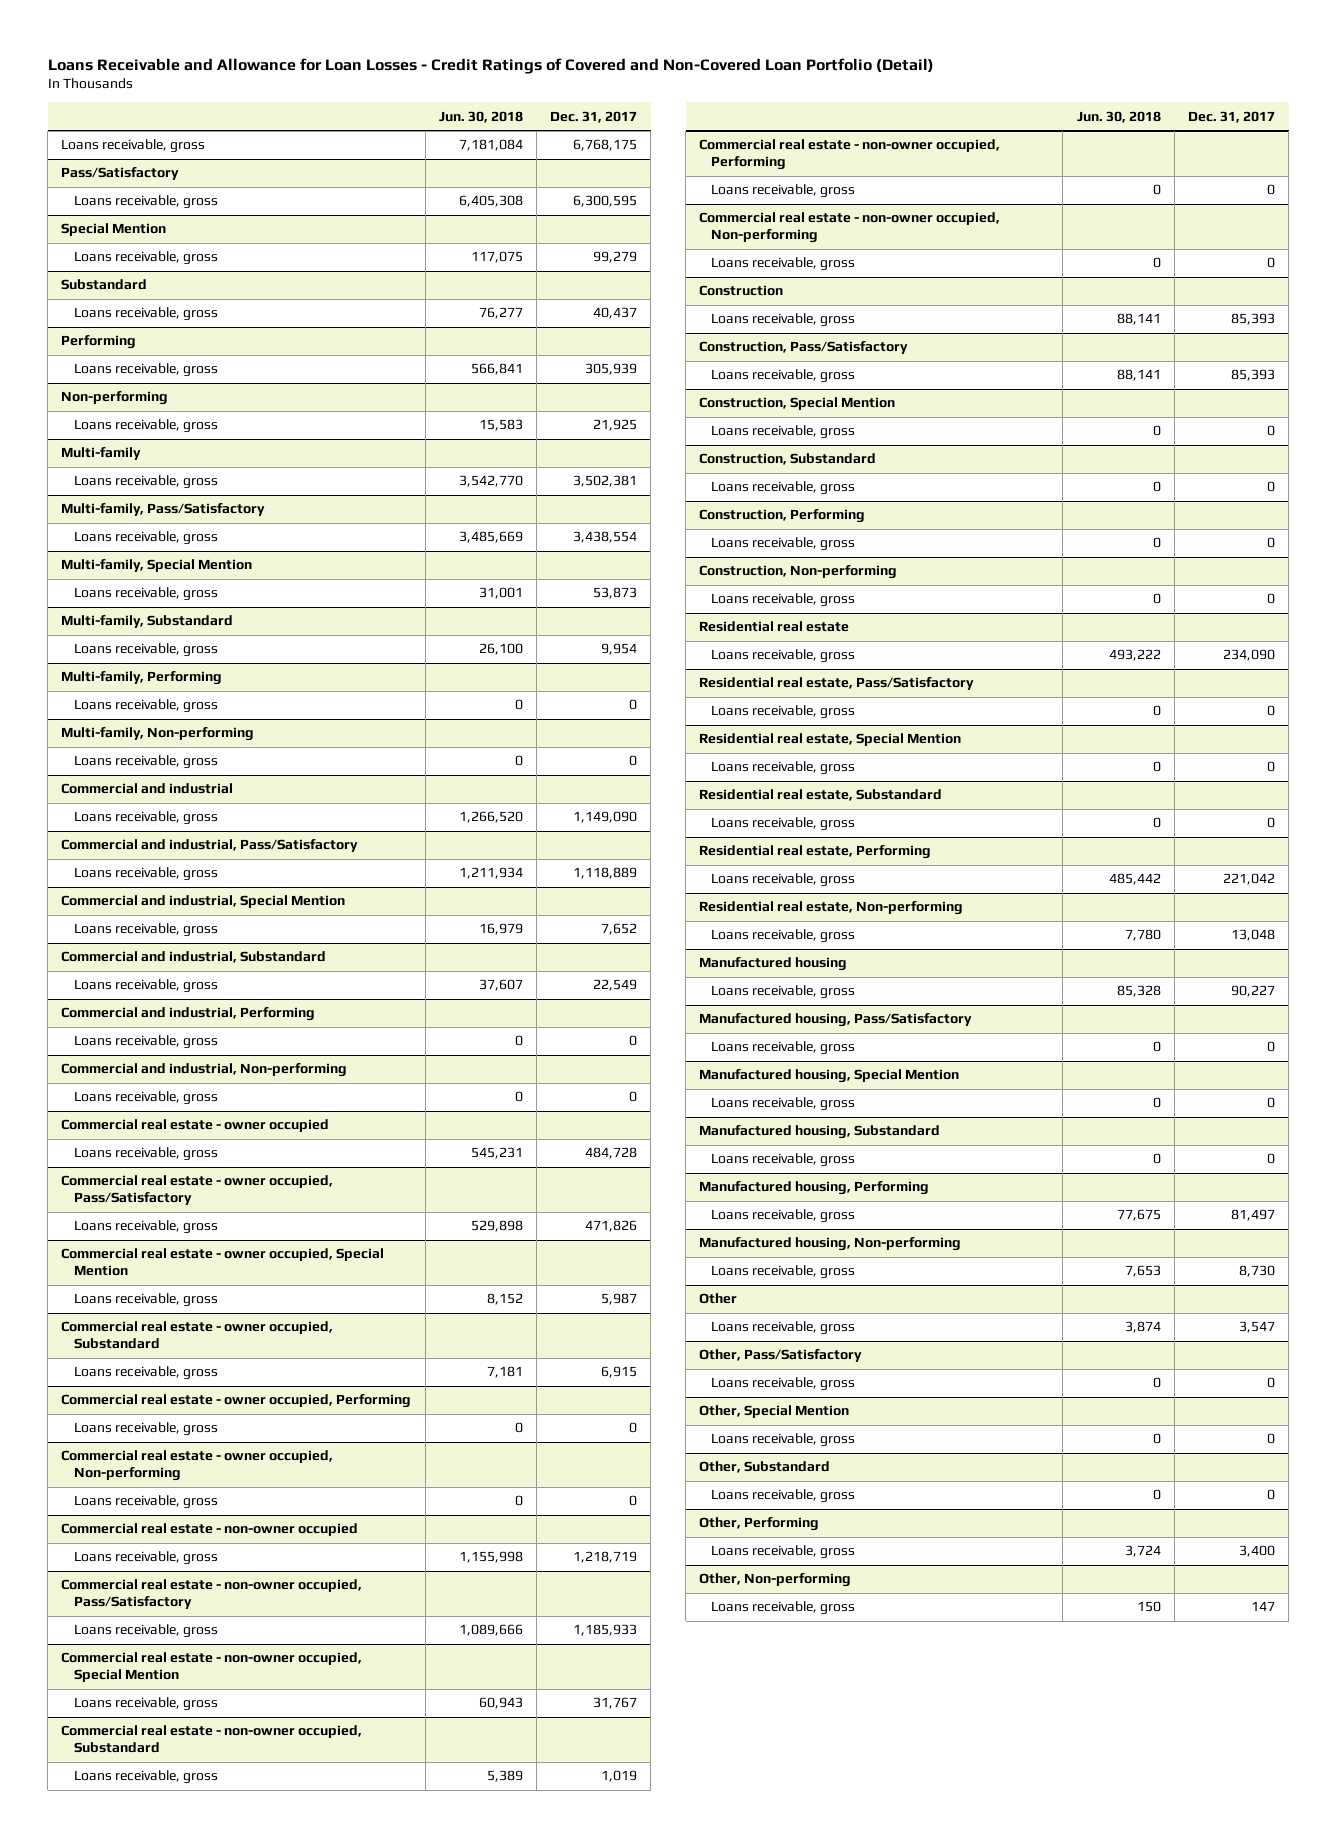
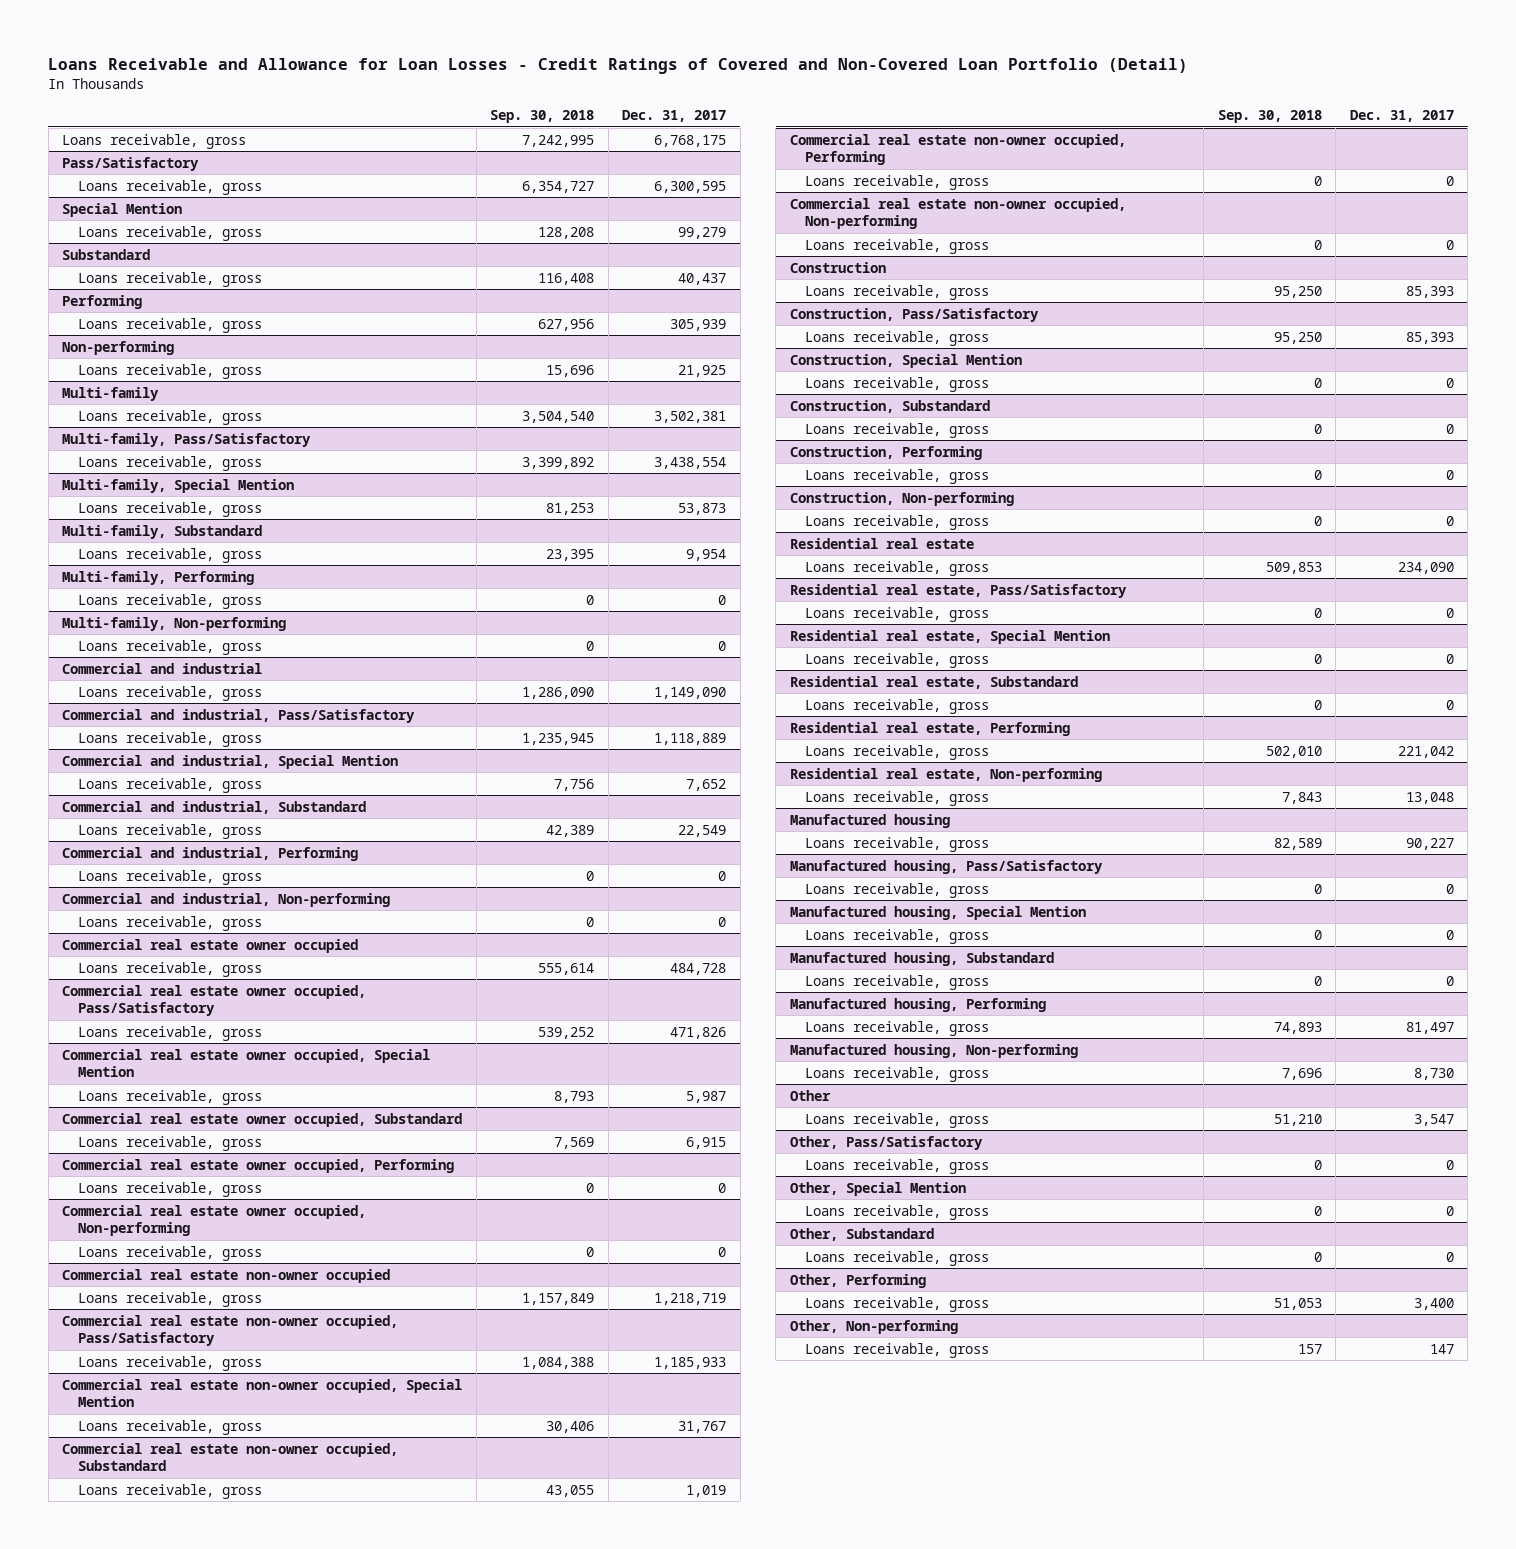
[438,110,523,123] Jun. 30, 2018 -> none
none -> [490,109,595,123] Sep. 30, 2018
[61,1119,330,1133] Commercial real estate - owner occupied -> [62,938,359,953] Commercial real estate owner occupied
[61,1175,334,1206] Commercial real estate - owner occupied, Pass/Satisfactory -> [62,984,367,1017] Commercial real estate owner occupied, Pass/Satisfactory
[61,1248,385,1277] Commercial real estate - owner occupied, Special Mention -> [62,1048,431,1078] Commercial real estate owner occupied, Special Mention
[61,1321,334,1350] Commercial real estate - owner occupied, Substandard -> [62,1112,463,1127] Commercial real estate owner occupied, Substandard
[61,1394,412,1409] Commercial real estate - owner occupied, Performing -> [62,1158,455,1173] Commercial real estate owner occupied, Performing
[61,1450,334,1482] Commercial real estate - owner occupied, Non-performing -> [62,1204,367,1237] Commercial real estate owner occupied, Non-performing
[61,1523,359,1537] Commercial real estate - non-owner occupied -> [62,1268,391,1283] Commercial real estate non-owner occupied
[61,1579,363,1610] Commercial real estate - non-owner occupied, Pass/Satisfactory -> [62,1314,399,1347] Commercial real estate non-owner occupied, Pass/Satisfactory
[61,1652,363,1683] Commercial real estate - non-owner occupied, Special Mention -> [62,1378,463,1408] Commercial real estate non-owner occupied, Special Mention
[61,1725,363,1754] Commercial real estate - non-owner occupied, Substandard -> [62,1442,399,1472] Commercial real estate non-owner occupied, Substandard
[699,139,1001,171] Commercial real estate - non-owner occupied, Performing -> [789,133,1126,166] Commercial real estate non-owner occupied, Performing
[699,212,1001,244] Commercial real estate - non-owner occupied, Non-performing -> [789,197,1126,230] Commercial real estate non-owner occupied, Non-performing

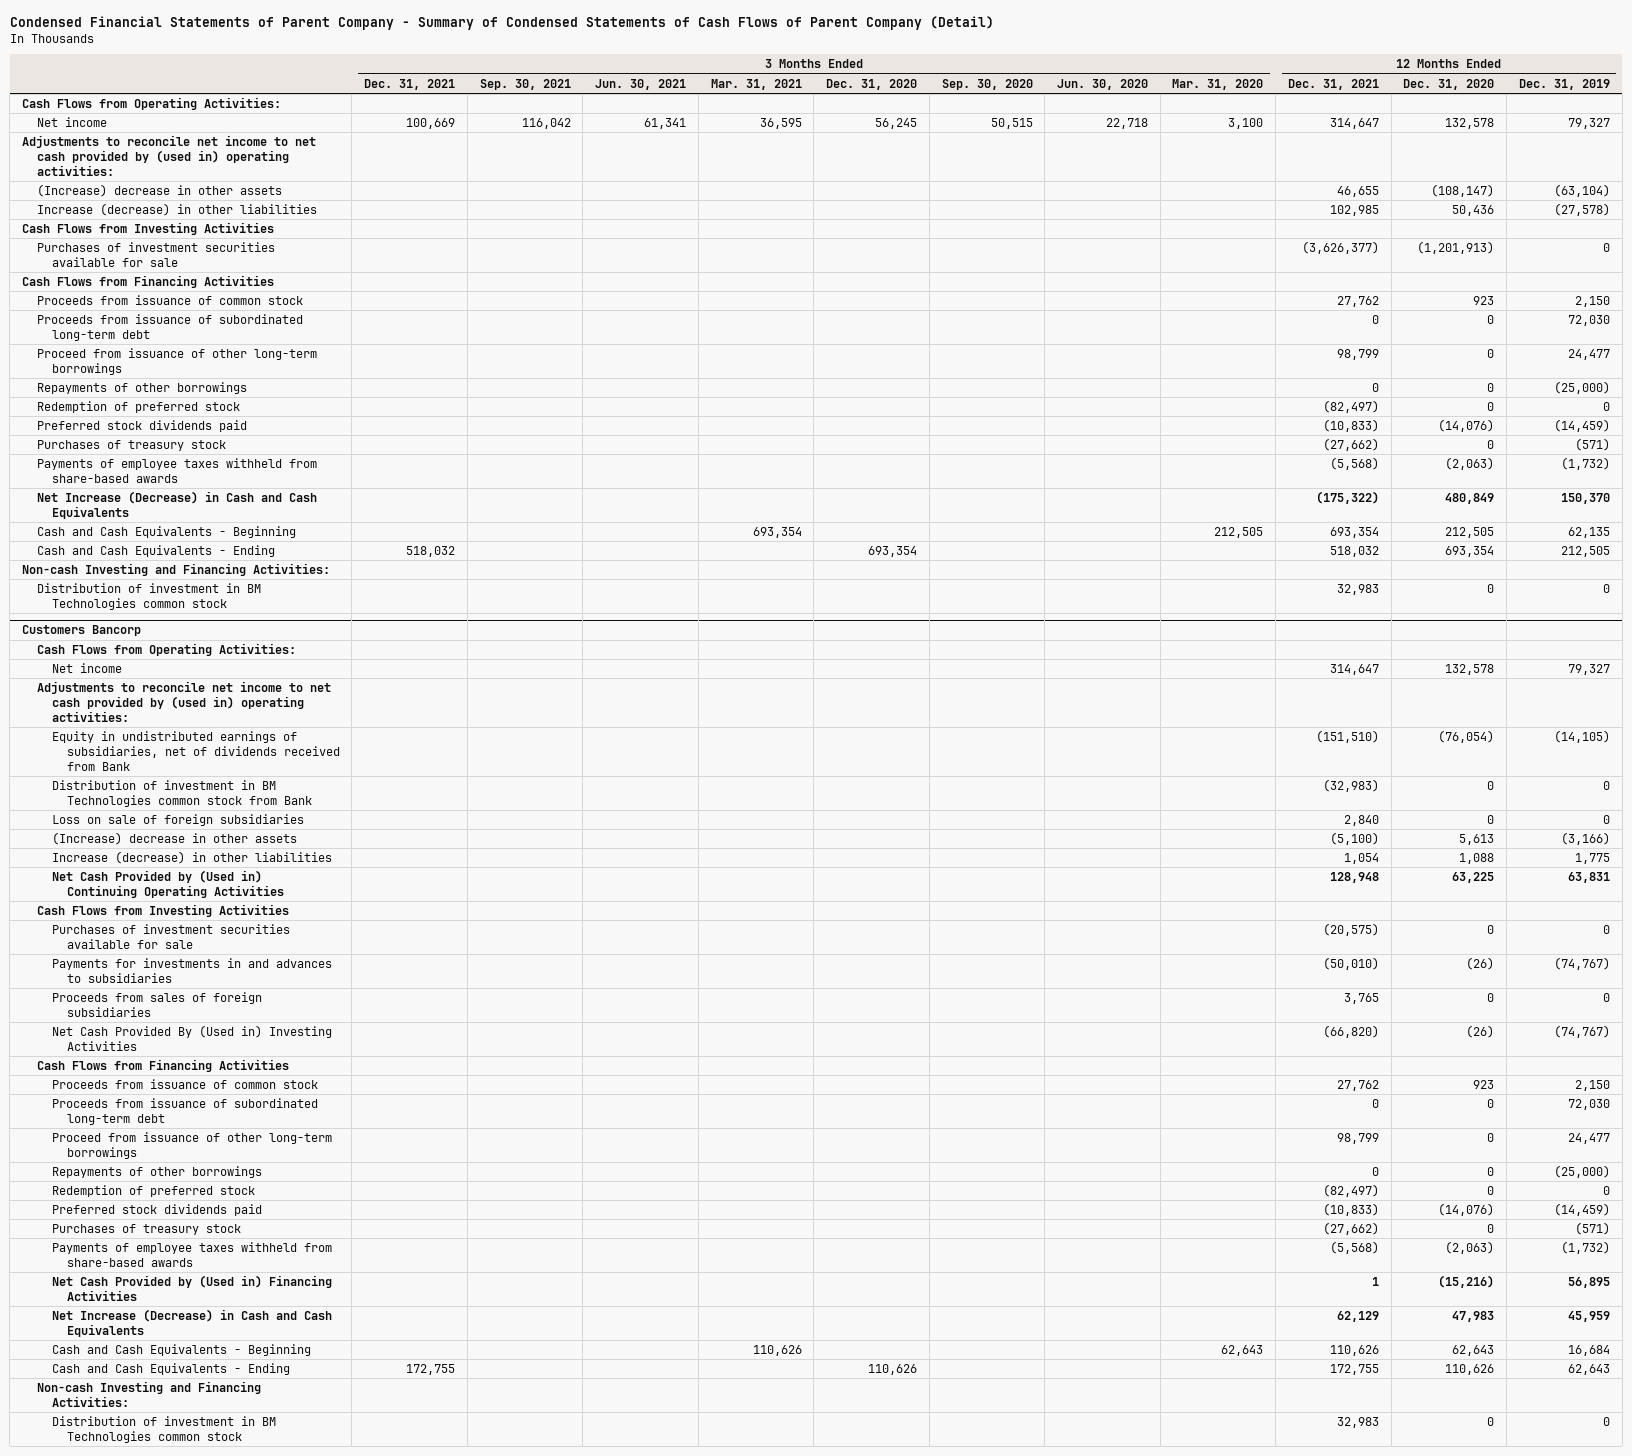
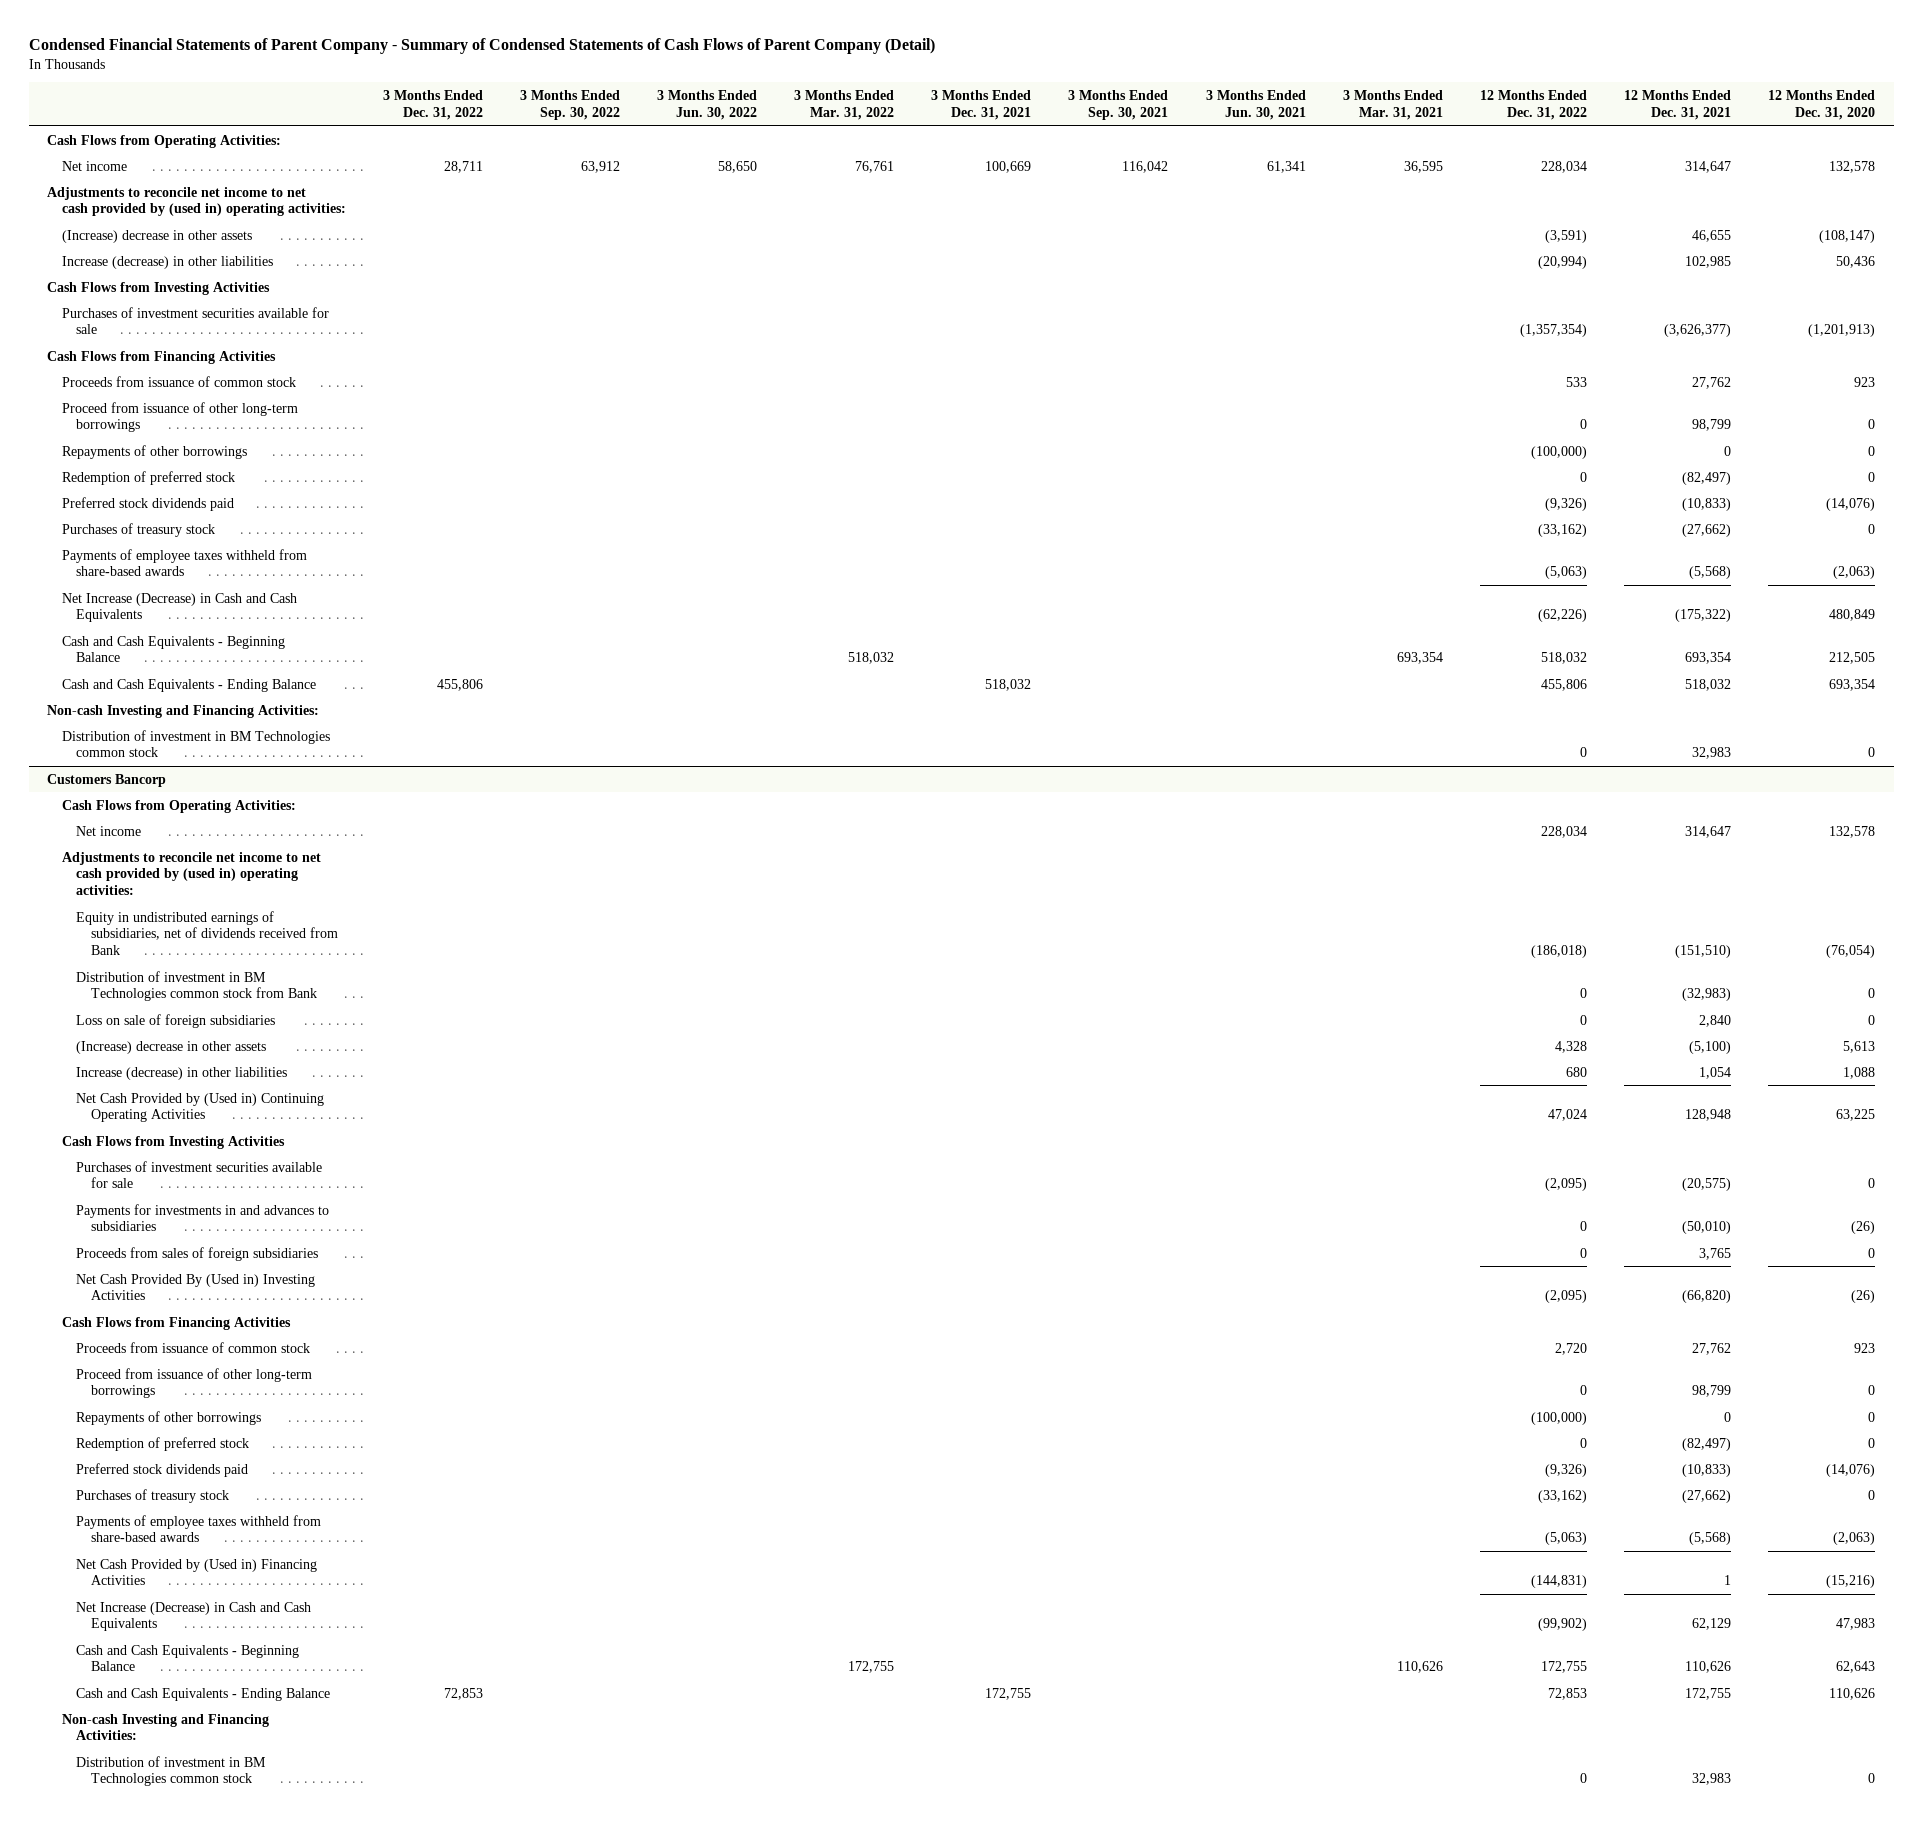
[826,78,918,90] Dec. 31, 2020 -> none
[941,78,1033,90] Sep. 30, 2020 -> none
[1056,78,1148,90] Jun. 30, 2020 -> none
[1172,78,1264,90] Mar. 31, 2020 -> none
[1518,78,1610,90] Dec. 31, 2019 -> none
none -> [382,90,483,120] 3 Months Ended Dec. 31, 2022
none -> [519,90,620,120] 3 Months Ended Sep. 30, 2022
none -> [657,90,758,120] 3 Months Ended Jun. 30, 2022
none -> [794,90,895,120] 3 Months Ended Mar. 31, 2022
none -> [1479,90,1587,120] 12 Months Ended Dec. 31, 2022
[36,313,303,341] Proceeds from issuance of subordinated long-term debt -> none
[36,525,296,538] Cash and Cash Equivalents - Beginning -> [61,635,285,663] Cash and Cash Equivalents - Beginning Balance
[36,544,275,557] Cash and Cash Equivalents - Ending -> [61,678,316,692] Cash and Cash Equivalents - Ending Balance
[51,1097,318,1125] Proceeds from issuance of subordinated long-term debt -> none
[51,1343,311,1356] Cash and Cash Equivalents - Beginning -> [76,1644,300,1672] Cash and Cash Equivalents - Beginning Balance
[51,1362,290,1375] Cash and Cash Equivalents - Ending -> [76,1687,331,1701] Cash and Cash Equivalents - Ending Balance

